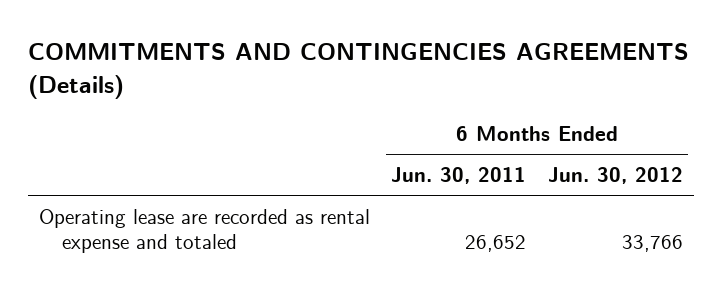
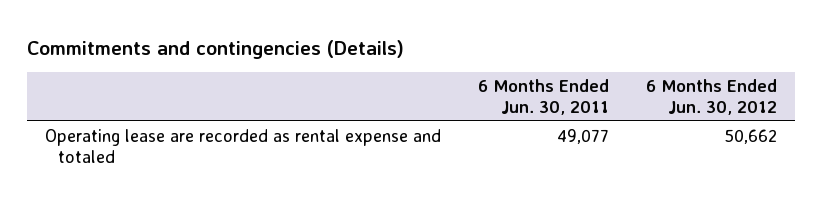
[27,43,689,99] COMMITMENTS AND CONTINGENCIES AGREEMENTS (Details) -> [26,39,404,59] Commitments and contingencies (Details)
[465,235,527,253] 26,652 -> [556,128,609,144] 49,077
[621,235,683,253] 33,766 -> [723,128,777,144] 50,662

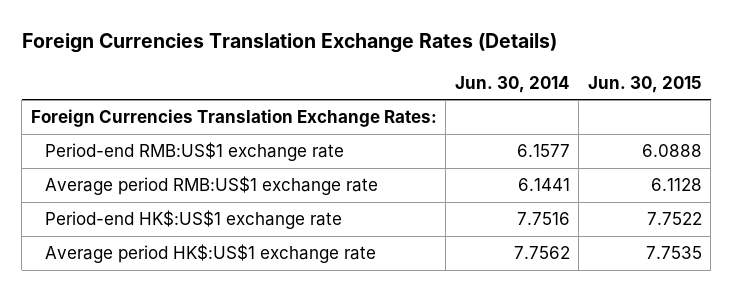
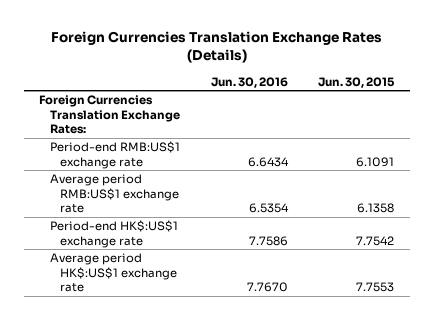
[454,75,570,93] Jun. 30, 2014 -> none
none -> [210,76,288,88] Jun. 30, 2016
[641,144,702,158] 6.0888 -> [356,156,395,167] 6.1091
[650,178,702,192] 6.1128 -> [357,202,395,213] 6.1358
[646,212,702,226] 7.7522 -> [356,235,395,246] 7.7542
[645,246,702,260] 7.7535 -> [356,281,395,292] 7.7553

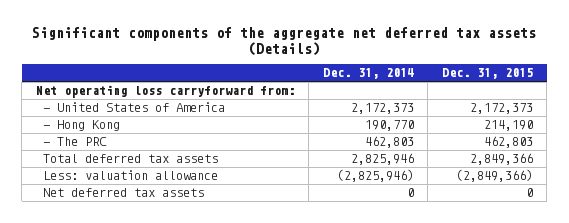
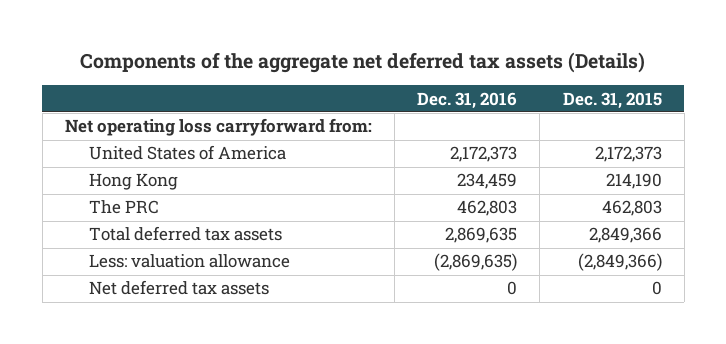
[32,26,537,56] Significant components of the aggregate net deferred tax assets (Details) -> [80,52,646,74] Components of the aggregate net deferred tax assets (Details)
[322,68,414,80] Dec. 31, 2014 -> none
none -> [417,91,518,109] Dec. 31, 2016
[43,102,226,113] - United States of America -> [89,145,287,161] United States of America
[43,120,121,132] - Hong Kong -> [89,173,179,191] Hong Kong
[43,137,108,147] - The PRC -> [89,200,160,215] The PRC

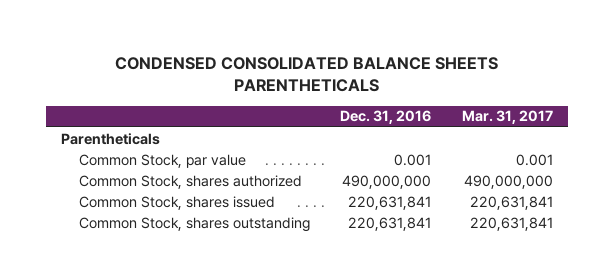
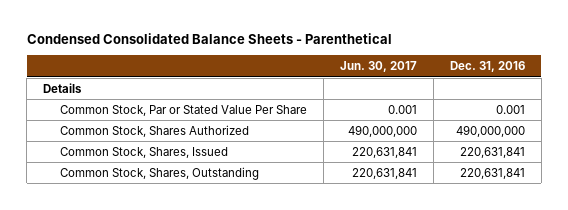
[115,56,499,93] CONDENSED CONSOLIDATED BALANCE SHEETS PARENTHETICALS -> [26,33,392,45] Condensed Consolidated Balance Sheets - Parenthetical
[461,110,553,125] Mar. 31, 2017 -> none
none -> [340,61,418,73] Jun. 30, 2017
[61,132,161,145] Parentheticals -> none
none -> [43,82,83,93] Details
[78,153,246,168] Common Stock, par value -> [60,104,308,116] Common Stock, Par or Stated Value Per Share
[78,174,302,189] Common Stock, shares authorized -> [60,124,250,137] Common Stock, Shares Authorized
[78,195,275,210] Common Stock, shares issued -> [60,146,229,158] Common Stock, Shares, Issued
[78,216,310,232] Common Stock, shares outstanding -> [60,166,260,180] Common Stock, Shares, Outstanding

